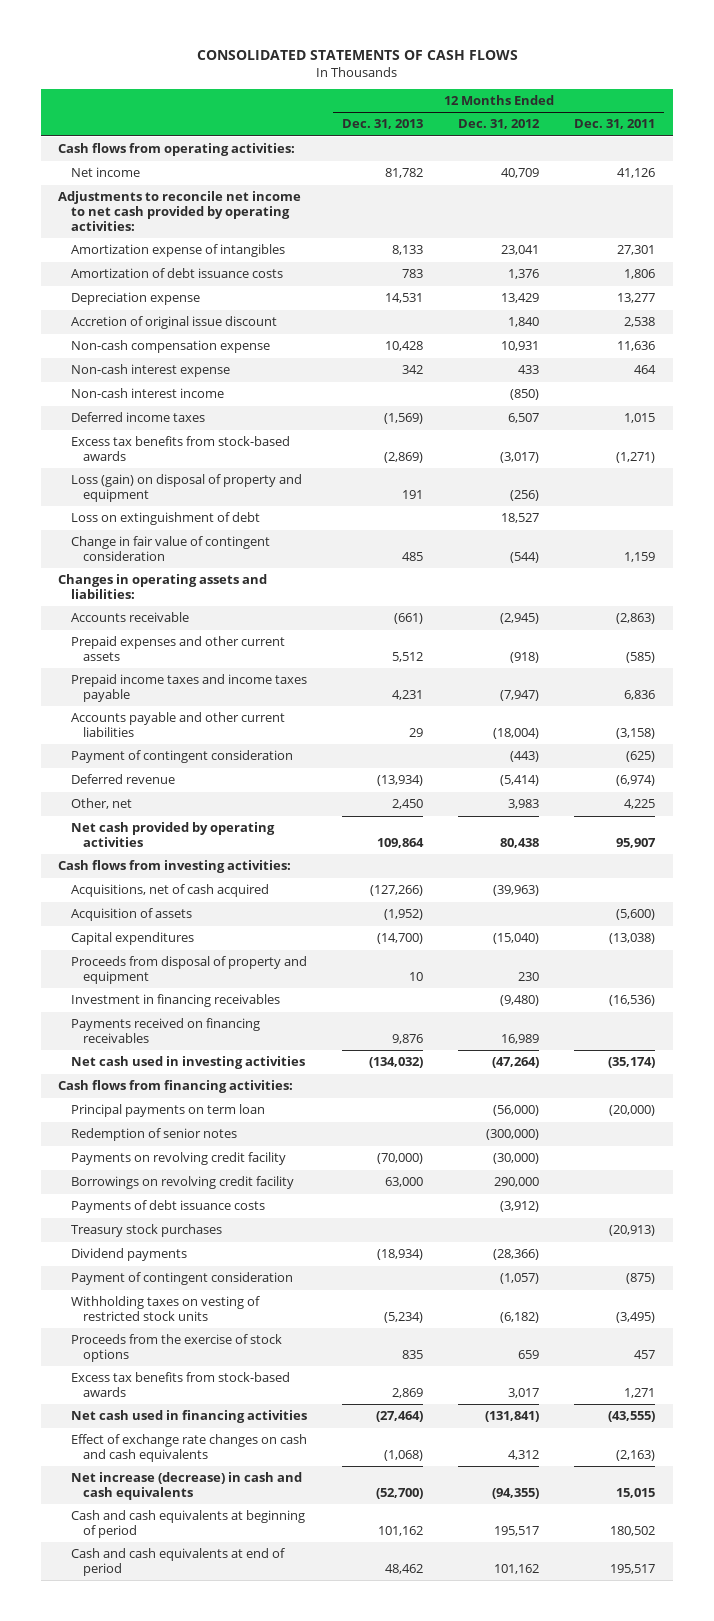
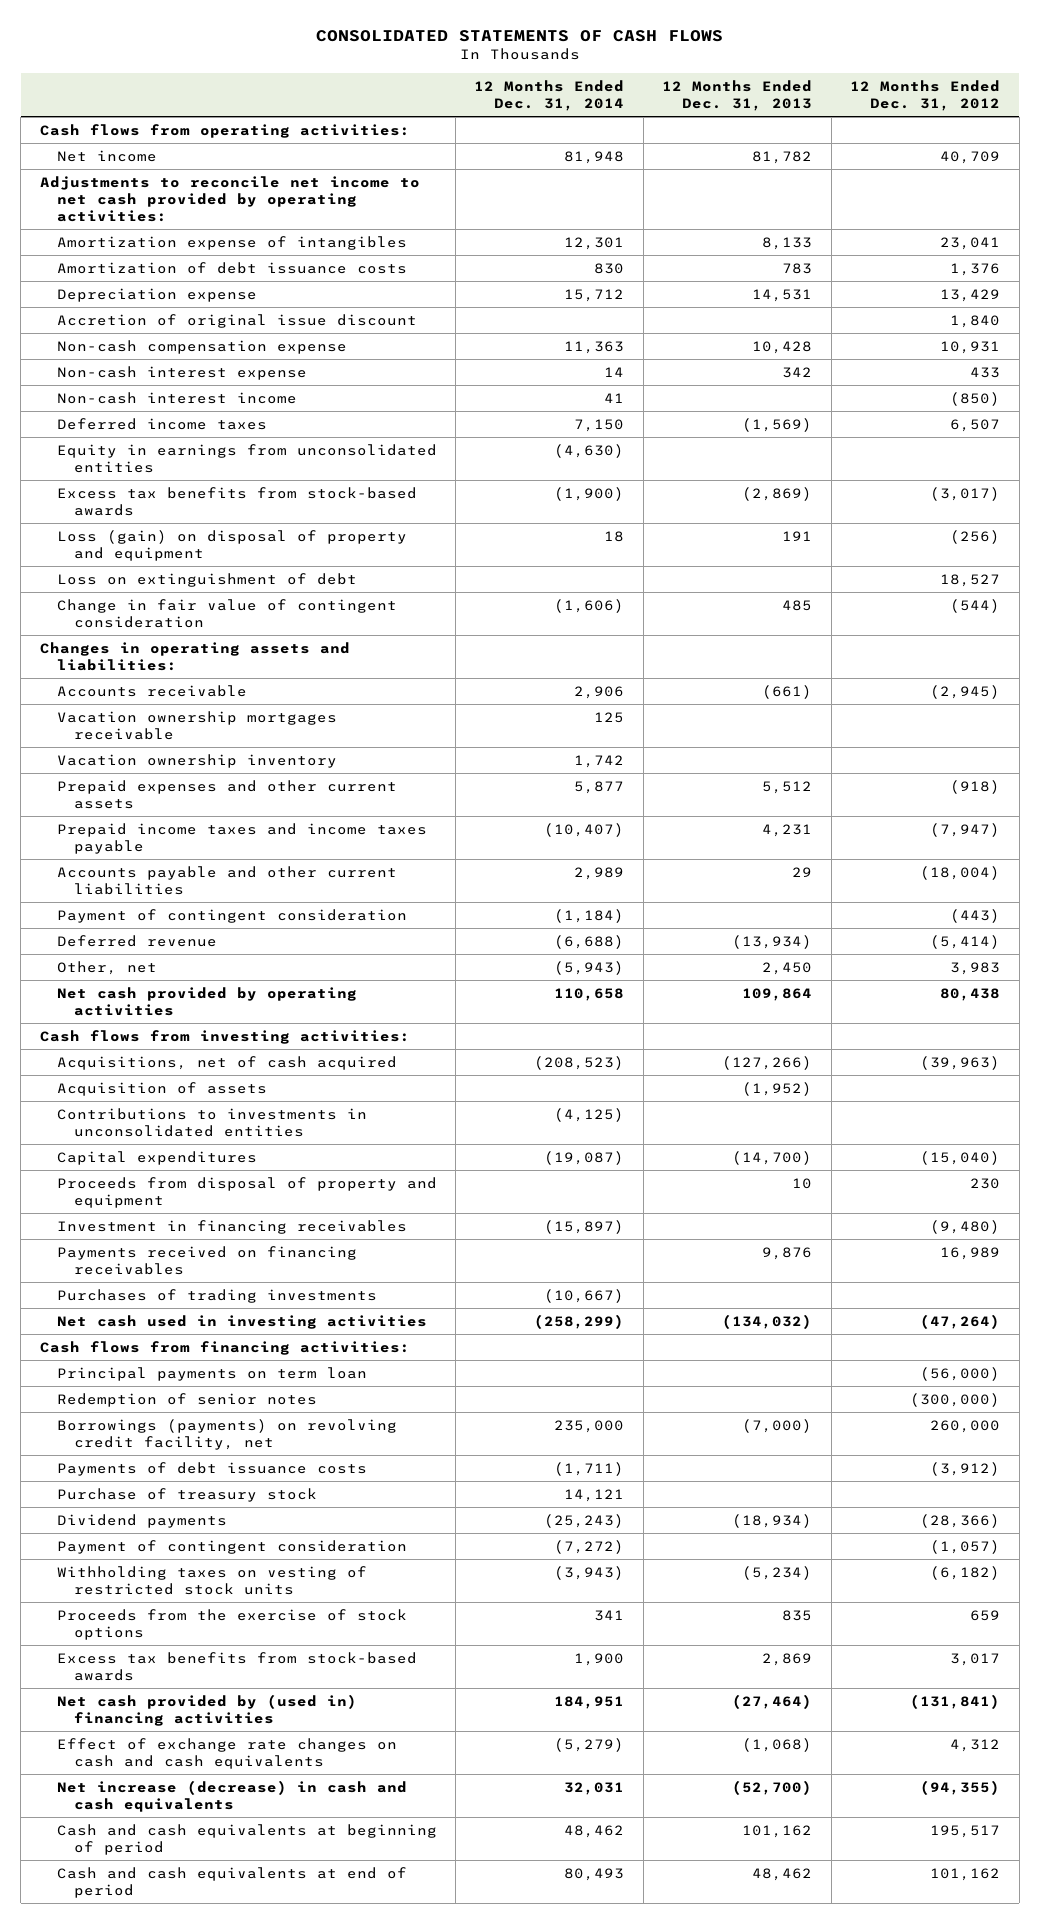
[574,119,656,130] Dec. 31, 2011 -> none
none -> [474,79,625,111] 12 Months Ended Dec. 31, 2014
none -> [56,443,437,473] Equity in earnings from unconsolidated entities
none -> [56,710,337,740] Vacation ownership mortgages receivable
none -> [56,753,337,768] Vacation ownership inventory
none -> [56,1107,367,1137] Contributions to investments in unconsolidated entities
none -> [56,1288,377,1303] Purchases of trading investments
[70,1152,286,1166] Payments on revolving credit facility -> none
[70,1176,294,1190] Borrowings on revolving credit facility -> [56,1418,397,1450] Borrowings (payments) on revolving credit facility, net
[385,1177,424,1188] 63,000 -> [742,1418,813,1433] (7,000)
[494,1177,540,1188] 290,000 -> [930,1419,1001,1433] 260,000
[70,1224,222,1238] Treasury stock purchases -> [56,1487,317,1502] Purchase of treasury stock
[70,1410,307,1424] Net cash used in financing activities -> [56,1693,357,1726] Net cash provided by (used in) financing activities

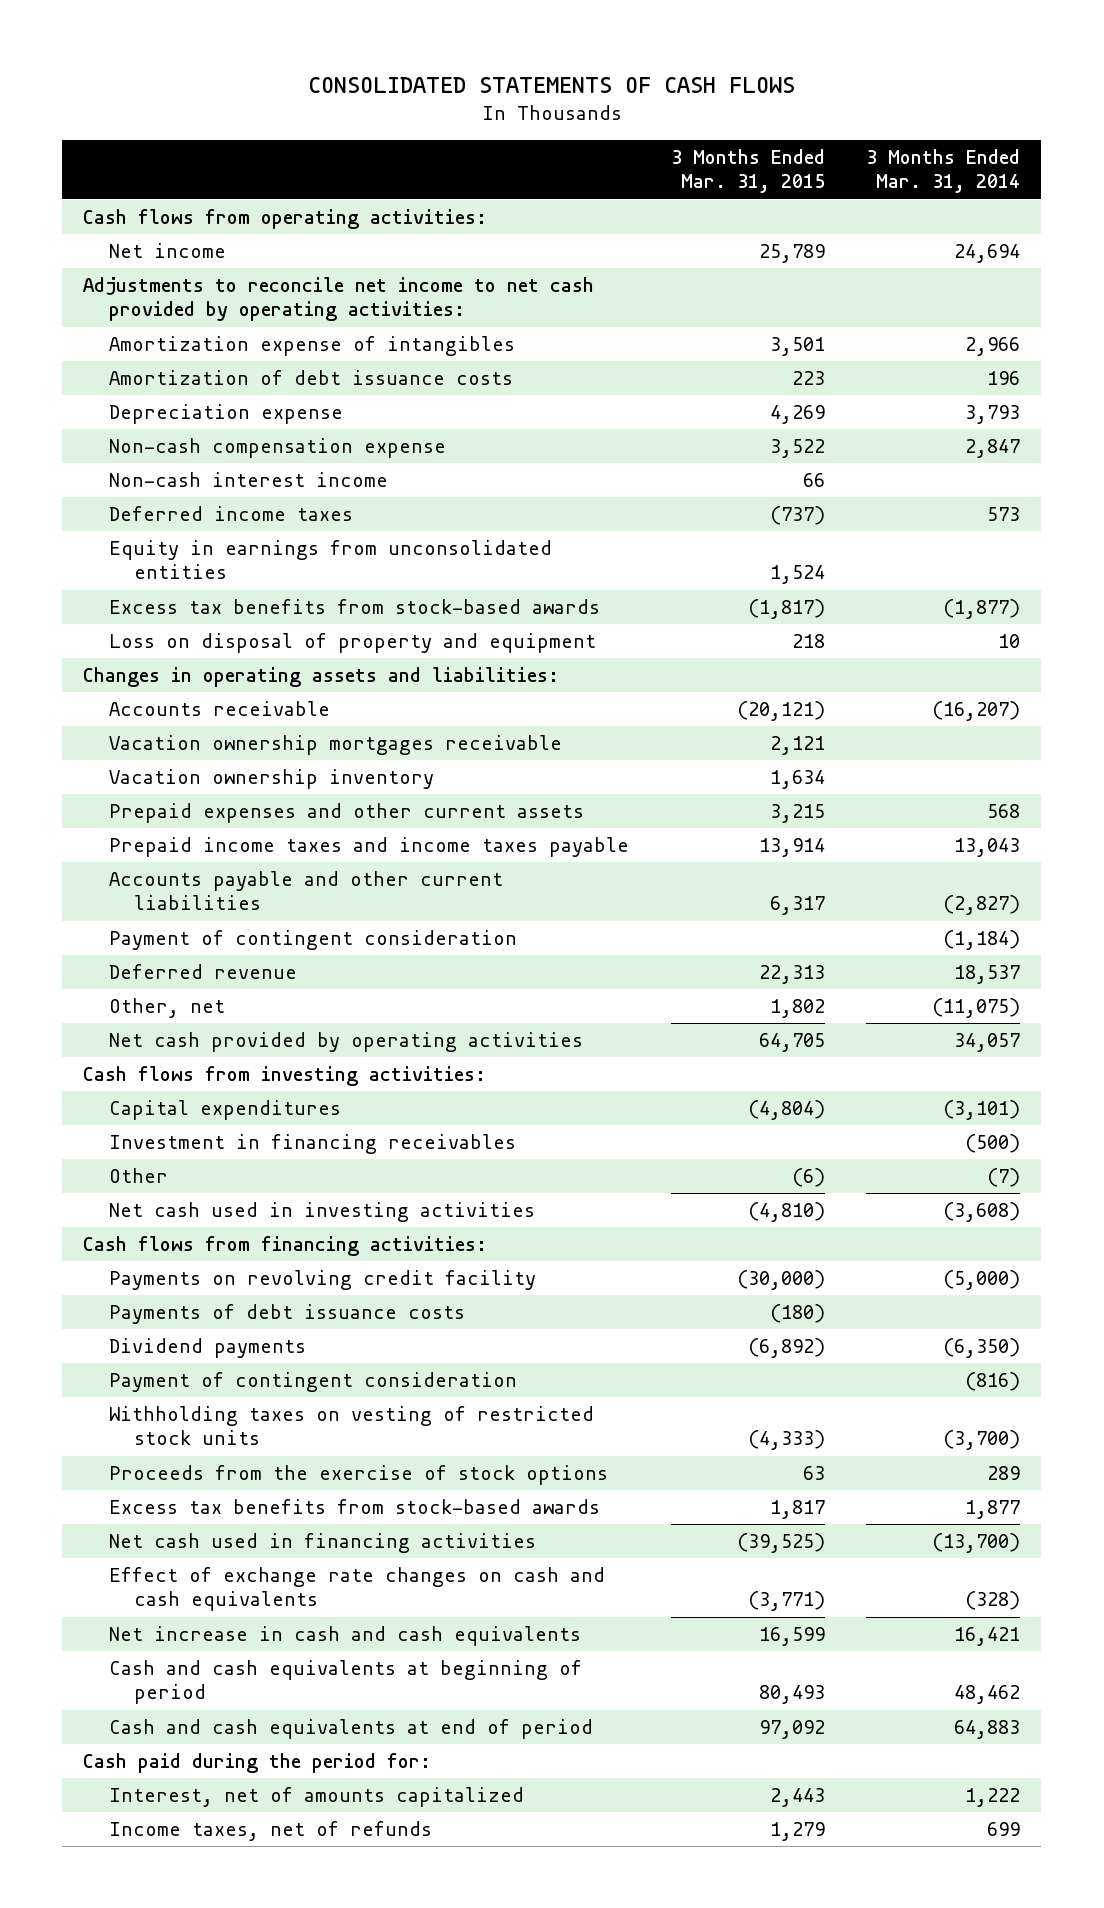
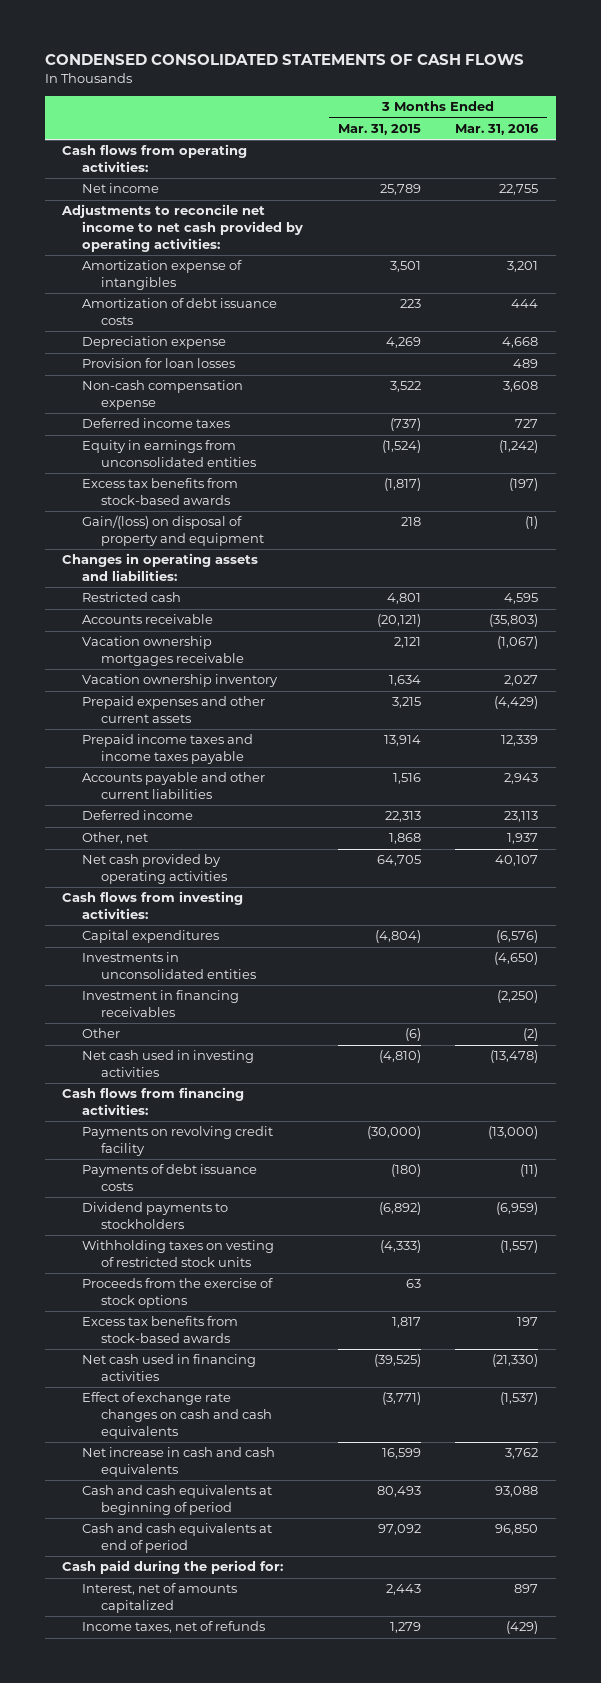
[307,77,795,94] CONSOLIDATED STATEMENTS OF CASH FLOWS -> [44,54,524,66] CONDENSED CONSOLIDATED STATEMENTS OF CASH FLOWS
[866,149,1021,194] 3 Months Ended Mar. 31, 2014 -> none
none -> [455,123,540,135] Mar. 31, 2016
none -> [81,358,235,369] Provision for loan losses
[108,472,388,488] Non-cash interest income -> none
[769,565,825,585] 1,524 -> [381,440,421,454] (1,524)
[108,633,596,654] Loss on disposal of property and equipment -> [81,515,264,547] Gain/(loss) on disposal of property and equipment
none -> [81,592,181,603] Restricted cash
[108,930,517,951] Payment of contingent consideration -> none
[769,896,825,916] 6,317 -> [392,773,421,785] 1,516
[108,964,297,980] Deferred revenue -> [81,810,193,821] Deferred income
[769,999,825,1019] 1,802 -> [388,833,421,845] 1,868
none -> [81,952,256,980] Investments in unconsolidated entities
[108,1372,517,1393] Payment of contingent consideration -> none
[108,1338,306,1359] Dividend payments -> [81,1202,228,1230] Dividend payments to stockholders

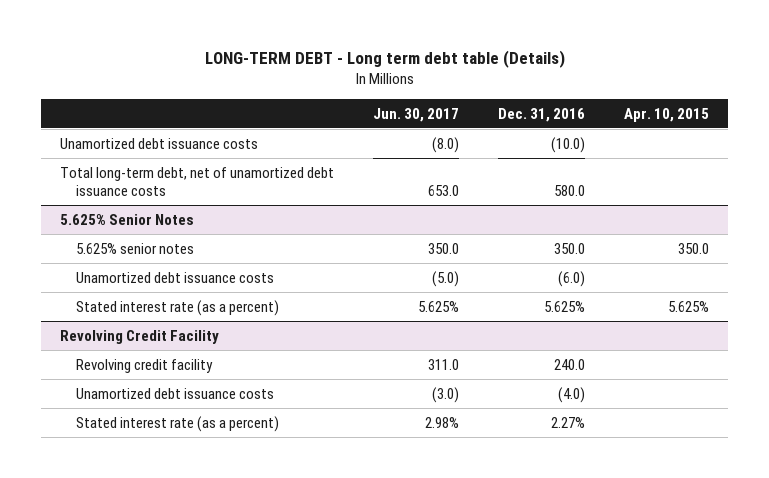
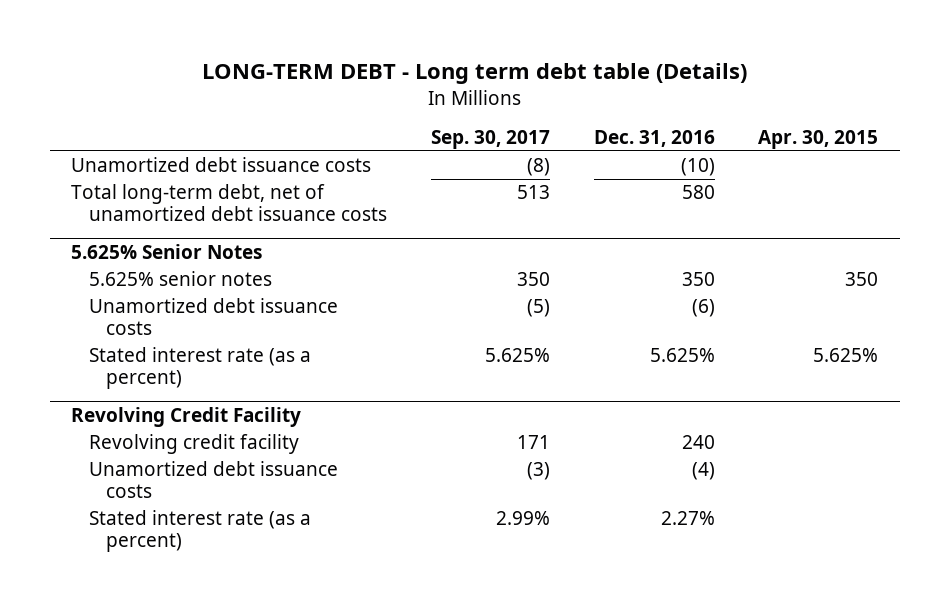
[373,107,460,122] Jun. 30, 2017 -> none
[624,107,710,122] Apr. 10, 2015 -> none
none -> [430,130,550,150] Sep. 30, 2017
none -> [758,130,879,150] Apr. 30, 2015
[551,136,586,153] (10.0) -> [680,158,715,177] (10)
[554,185,586,197] 580.0 -> [681,185,715,200] 580
[554,242,586,254] 350.0 -> [681,272,715,287] 350
[558,270,586,287] (6.0) -> [691,299,715,318] (6)
[554,358,586,370] 240.0 -> [681,435,715,450] 240
[558,386,586,403] (4.0) -> [691,462,715,481] (4)

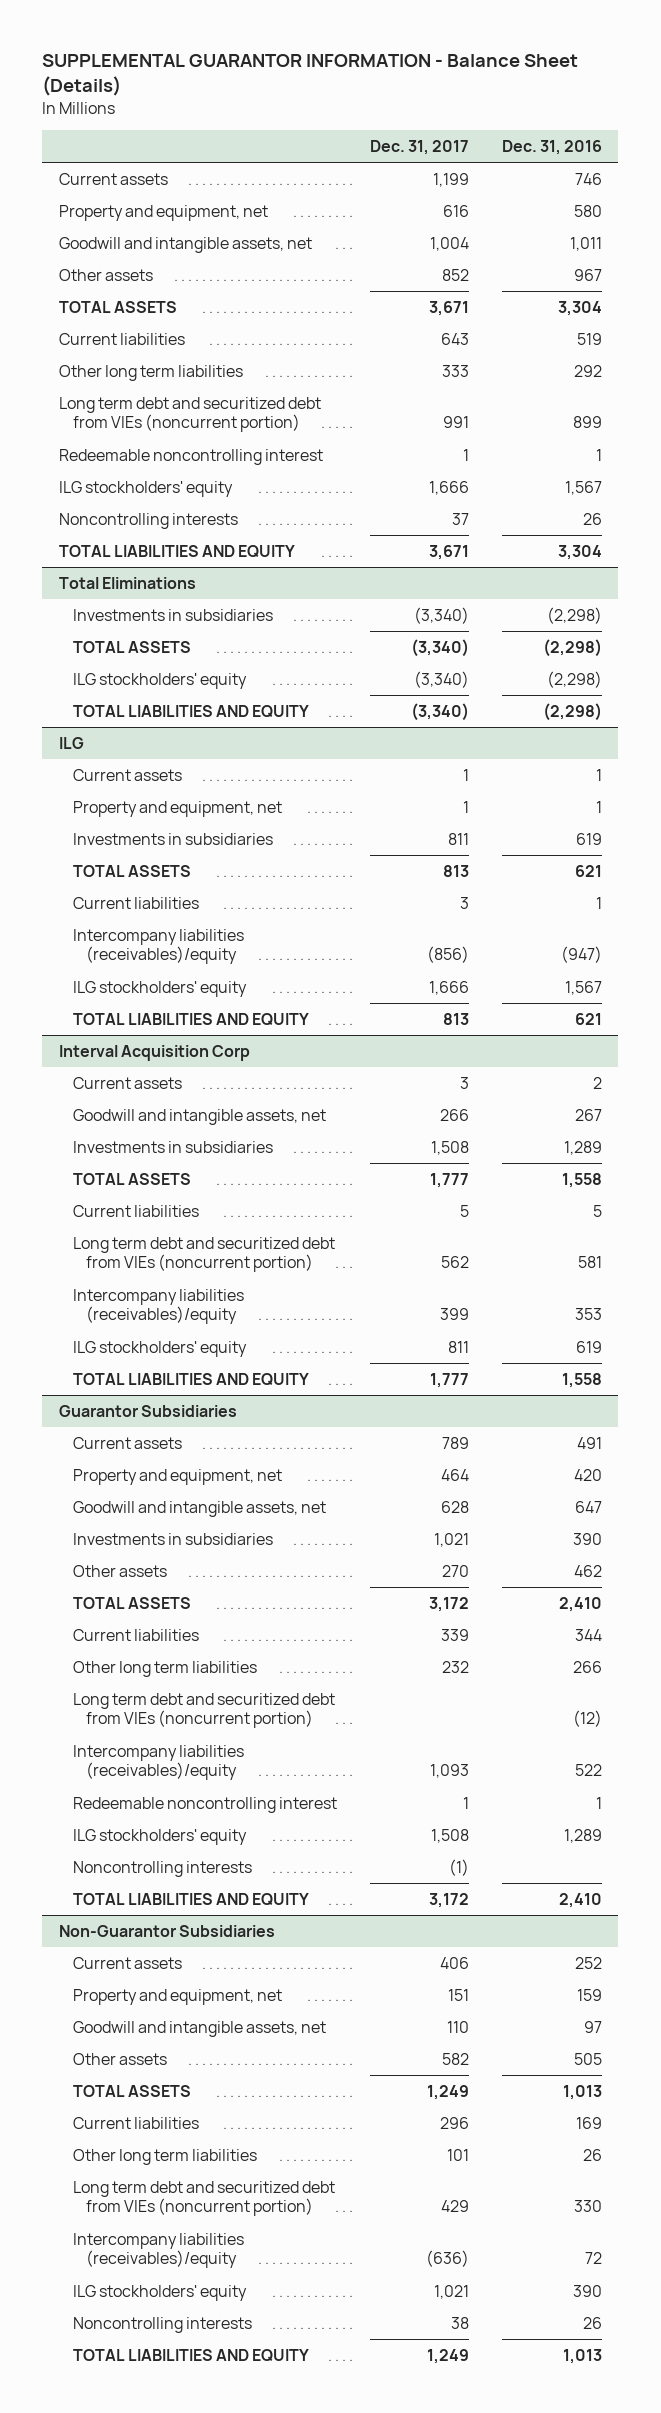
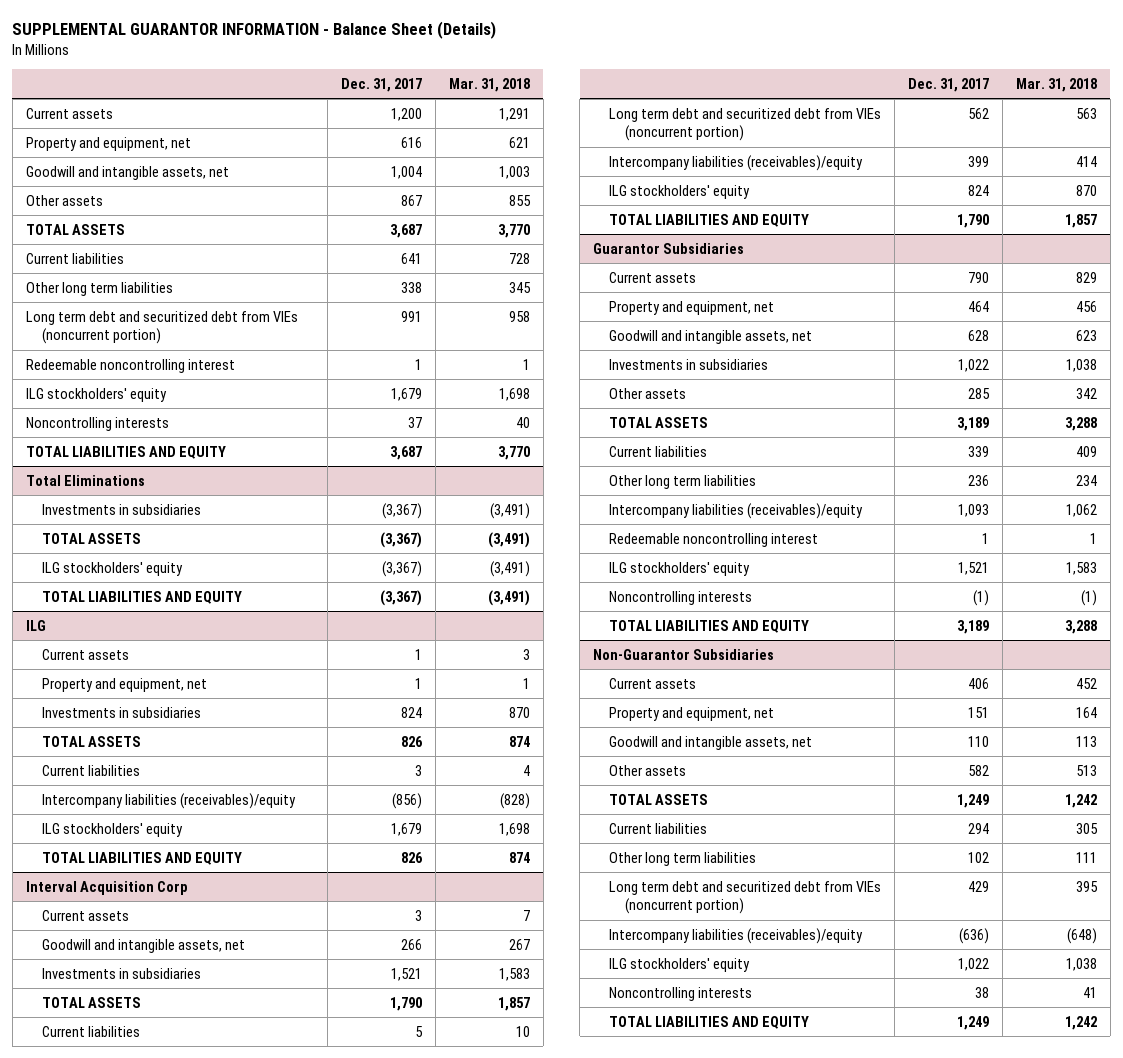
[501,139,602,155] Dec. 31, 2016 -> none
none -> [448,78,530,93] Mar. 31, 2018
[432,172,469,187] 1,199 -> [390,107,422,121] 1,200
[441,268,469,281] 852 -> [400,194,422,206] 867
[428,300,469,316] 3,671 -> [389,223,422,238] 3,687
[440,332,469,345] 643 -> [400,252,422,264] 641
[441,364,469,377] 333 -> [400,281,422,293] 338
[428,480,469,495] 1,666 -> [390,387,422,401] 1,679
[428,544,469,560] 3,671 -> [389,445,422,460] 3,687
[413,606,469,624] (3,340) -> [381,502,422,519] (3,367)
[410,638,469,657] (3,340) -> [379,531,422,548] (3,367)
[413,670,469,688] (3,340) -> [381,560,422,577] (3,367)
[410,702,469,721] (3,340) -> [379,589,422,606] (3,367)
[447,832,469,845] 811 -> [400,706,422,718] 824
[442,864,469,877] 813 -> [400,735,423,747] 826
[428,980,469,995] 1,666 -> [390,822,422,836] 1,679
[442,1012,469,1025] 813 -> [400,851,423,863] 826
[430,1140,469,1155] 1,508 -> [390,967,422,981] 1,521
[429,1172,469,1188] 1,777 -> [389,996,422,1011] 1,790
[447,1340,469,1353] 811 -> [967,184,989,196] 824
[429,1372,469,1388] 1,777 -> [956,213,989,228] 1,790
[441,1436,469,1449] 789 -> [967,271,989,283] 790
[433,1532,469,1547] 1,021 -> [957,358,989,372] 1,022
[441,1564,469,1577] 270 -> [967,387,990,399] 285
[428,1596,469,1612] 3,172 -> [956,416,989,431] 3,189
[72,1692,335,1729] Long term debt and securitized debt from VIEs (noncurrent portion) -> none
[441,1660,469,1673] 232 -> [967,474,989,486] 236
[430,1828,469,1843] 1,508 -> [957,561,989,575] 1,521
[428,1892,469,1908] 3,172 -> [956,619,989,634] 3,189
[439,2116,469,2129] 296 -> [967,822,989,834] 294
[446,2148,469,2161] 101 -> [967,851,989,863] 102
[433,2284,469,2299] 1,021 -> [957,957,989,971] 1,022

